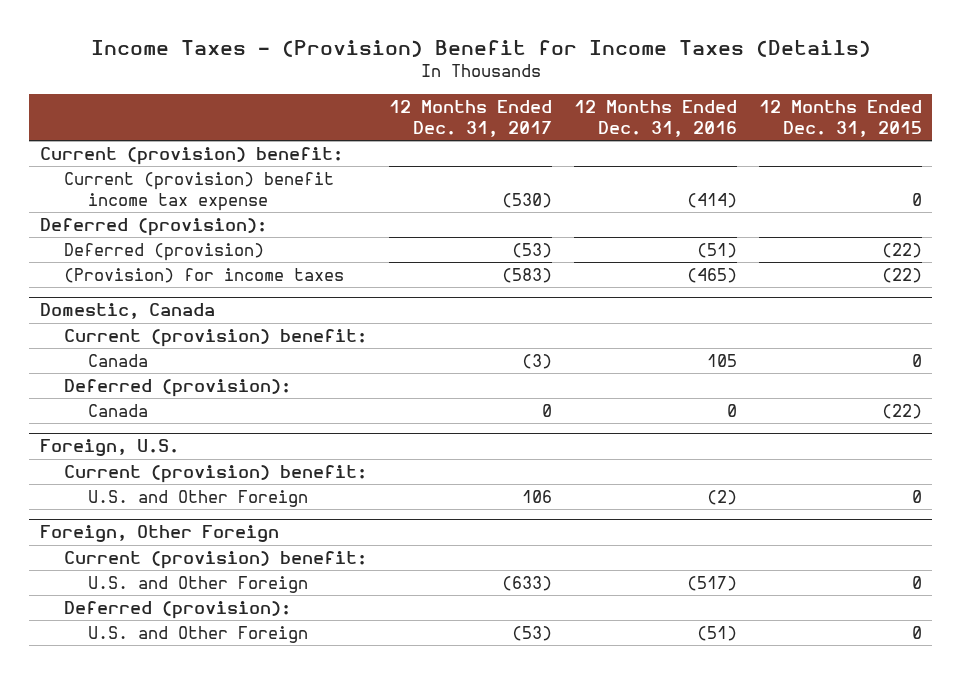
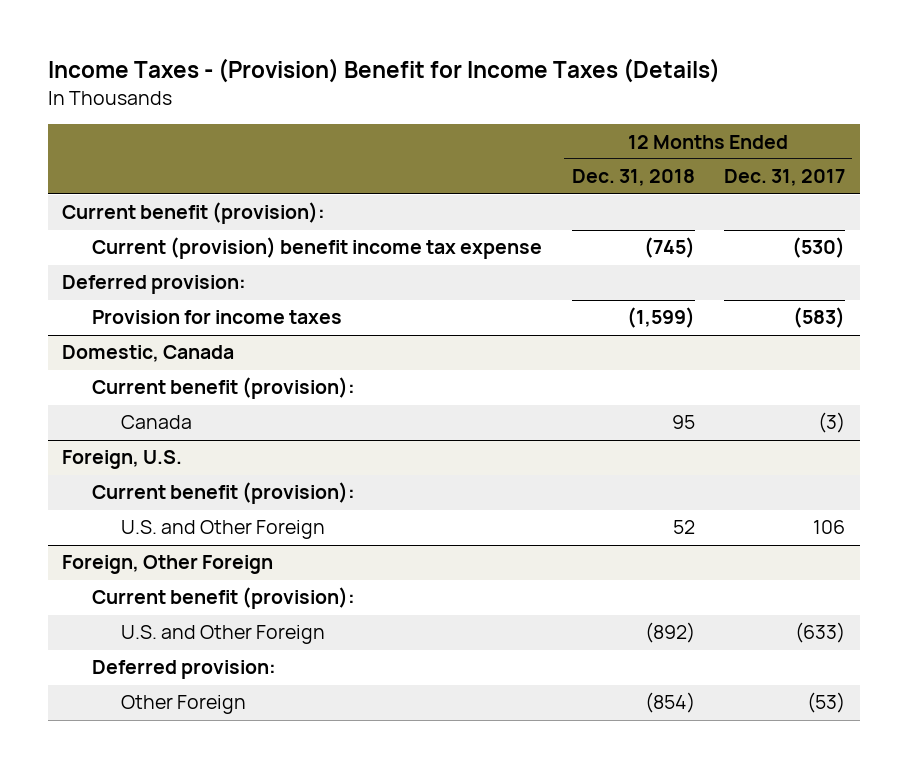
[573,100,737,137] 12 Months Ended Dec. 31, 2016 -> none
[758,100,922,137] 12 Months Ended Dec. 31, 2015 -> none
none -> [571,169,695,187] Dec. 31, 2018
[39,146,343,165] Current (provision) benefit: -> [62,202,326,225] Current benefit (provision):
[64,242,265,261] Deferred (provision) -> none
[39,217,267,236] Deferred (provision): -> [62,275,247,295] Deferred provision:
[64,267,345,283] (Provision) for income taxes -> [91,310,342,325] Provision for income taxes
[64,328,368,347] Current (provision) benefit: -> [91,377,355,400] Current benefit (provision):
[64,378,292,397] Deferred (provision): -> none
[88,403,149,417] Canada -> none
[64,464,368,483] Current (provision) benefit: -> [91,482,355,505] Current benefit (provision):
[64,550,368,569] Current (provision) benefit: -> [91,587,355,610] Current benefit (provision):
[64,600,292,619] Deferred (provision): -> [91,660,276,680] Deferred provision:
[88,625,309,643] U.S. and Other Foreign -> [121,695,247,715] Other Foreign

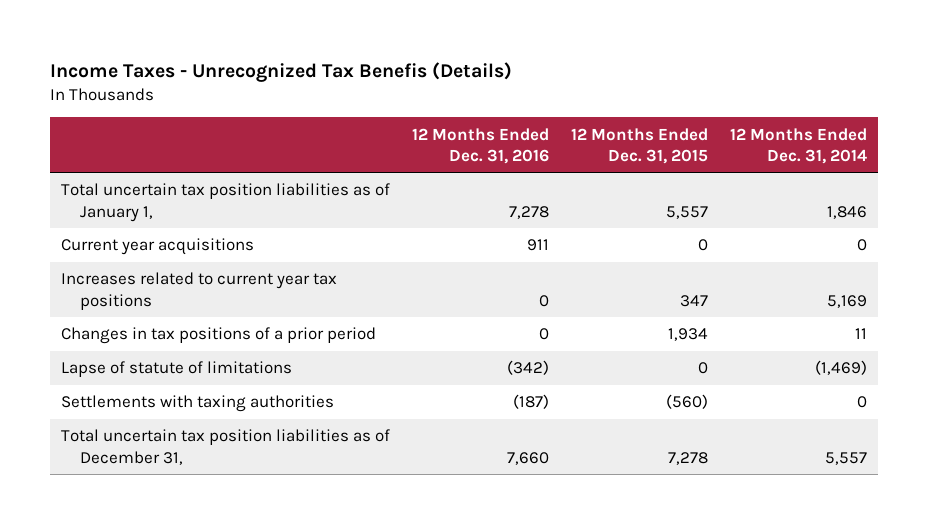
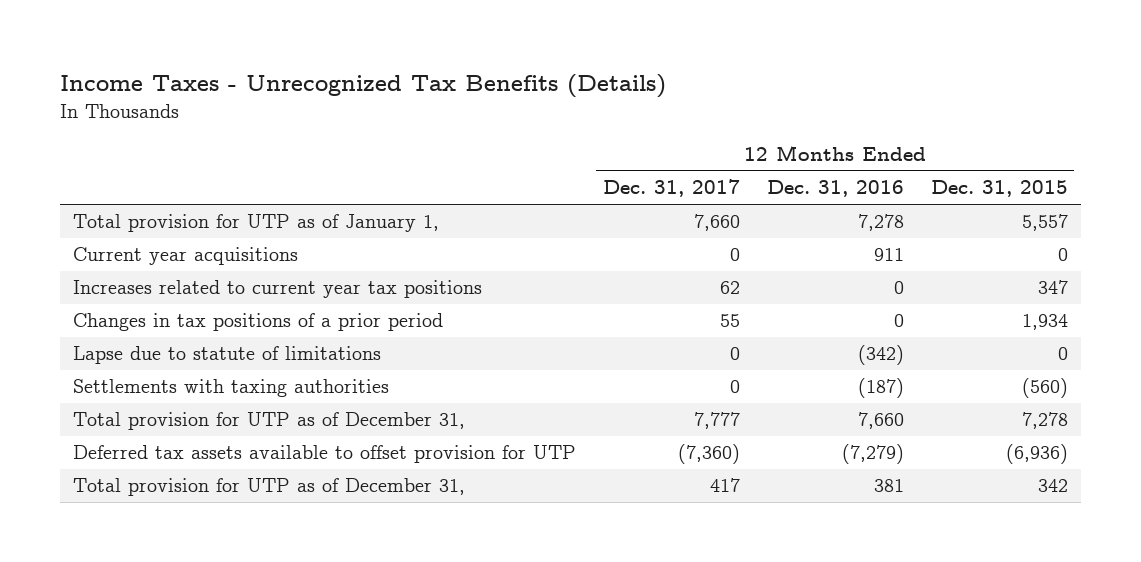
[50,61,513,82] Income Taxes - Unrecognized Tax Benefis (Details) -> [60,73,667,98] Income Taxes - Unrecognized Tax Benefits (Details)
[730,127,868,164] 12 Months Ended Dec. 31, 2014 -> none
none -> [603,179,741,198] Dec. 31, 2017
[61,183,391,222] Total uncertain tax position liabilities as of January 1, -> [73,214,440,233] Total provision for UTP as of January 1,
[61,361,293,378] Lapse of statute of limitations -> [73,346,382,365] Lapse due to statute of limitations
[61,429,391,465] Total uncertain tax position liabilities as of December 31, -> [73,412,466,431] Total provision for UTP as of December 31,
none -> [73,445,577,464] Deferred tax assets available to offset provision for UTP
none -> [73,478,466,497] Total provision for UTP as of December 31,

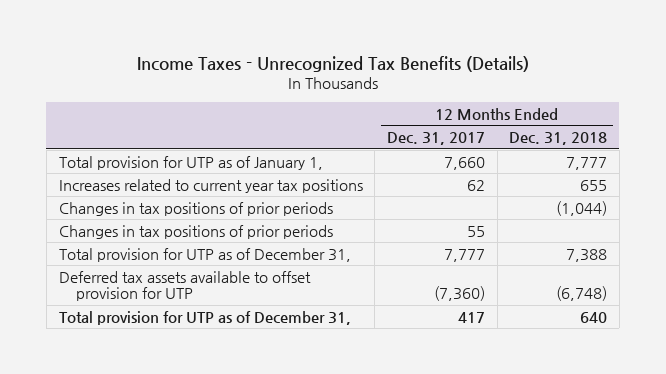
[766,180,904,198] Dec. 31, 2016 -> none
[930,180,1068,198] Dec. 31, 2015 -> none
none -> [509,132,608,146] Dec. 31, 2018
[73,247,299,266] Current year acquisitions -> none
[73,346,382,365] Lapse due to statute of limitations -> none
[73,379,390,398] Settlements with taxing authorities -> none
none -> [58,201,333,216] Changes in tax positions of prior periods
[73,313,444,332] Changes in tax positions of a prior period -> [58,224,333,239] Changes in tax positions of prior periods

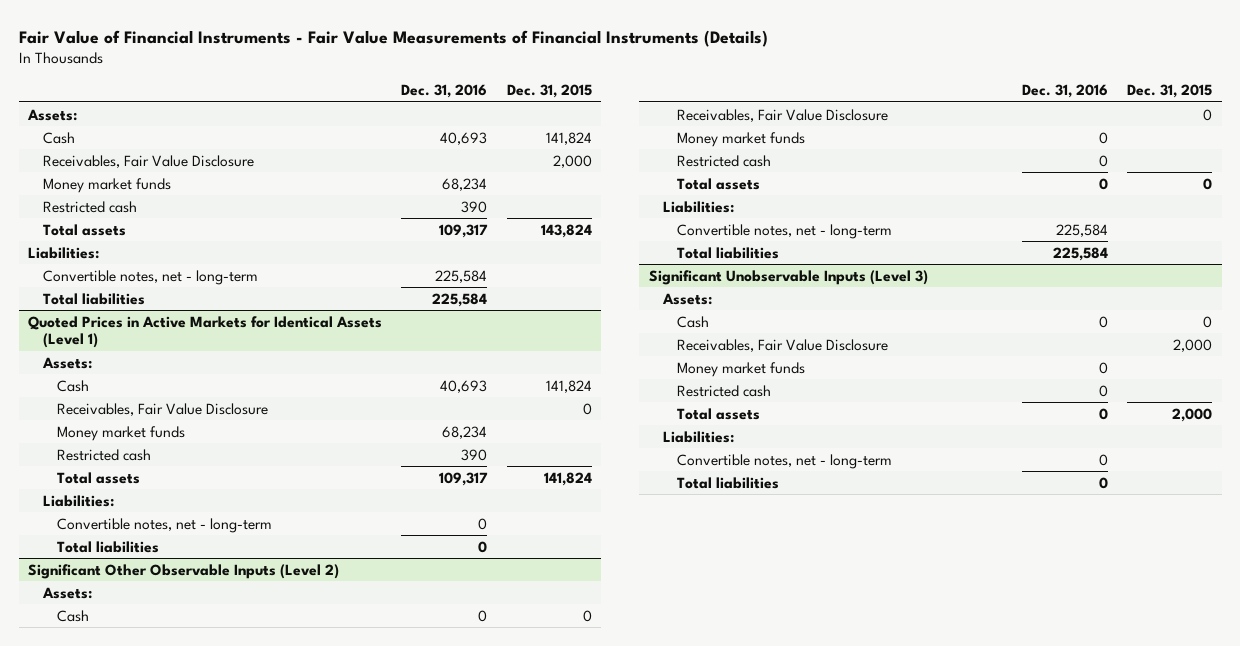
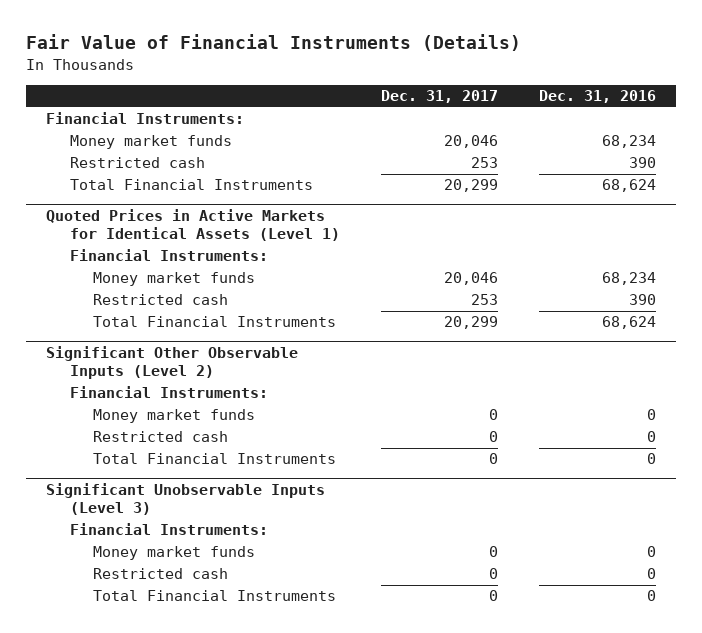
[18,29,768,47] Fair Value of Financial Instruments - Fair Value Measurements of Financial Instruments (Details) -> [25,34,521,52] Fair Value of Financial Instruments (Details)
[506,84,592,99] Dec. 31, 2015 -> none
none -> [380,90,498,104] Dec. 31, 2017
[42,131,75,144] Cash -> none
[42,154,254,168] Receivables, Fair Value Disclosure -> none
[27,108,78,121] Assets: -> [46,112,245,125] Financial Instruments:
[28,246,100,259] Liabilities: -> none
[42,269,258,285] Convertible notes, net - long-term -> none
[42,292,145,305] Total liabilities -> none
[42,223,126,236] Total assets -> [69,179,313,191] Total Financial Instruments
[439,223,489,238] 109,317 -> [601,179,656,193] 68,624
[56,379,89,392] Cash -> none
[56,402,268,416] Receivables, Fair Value Disclosure -> none
[41,356,92,369] Assets: -> [69,249,268,262] Financial Instruments:
[42,494,114,507] Liabilities: -> none
[56,517,272,533] Convertible notes, net - long-term -> none
[56,540,159,553] Total liabilities -> none
[56,471,140,484] Total assets -> [93,316,337,328] Total Financial Instruments
[439,471,489,486] 109,317 -> [601,316,656,330] 68,624
[56,609,89,622] Cash -> none
[677,108,889,122] Receivables, Fair Value Disclosure -> none
[41,586,92,599] Assets: -> [69,386,268,399] Financial Instruments:
[663,200,735,213] Liabilities: -> none
[677,223,893,239] Convertible notes, net - long-term -> none
[677,246,780,259] Total liabilities -> none
[677,177,761,190] Total assets -> [93,453,337,465] Total Financial Instruments
[677,315,710,328] Cash -> none
[677,338,889,352] Receivables, Fair Value Disclosure -> none
[662,292,713,305] Assets: -> [69,523,268,536] Financial Instruments:
[663,430,735,443] Liabilities: -> none
[677,453,893,469] Convertible notes, net - long-term -> none
[677,476,780,489] Total liabilities -> none
[677,407,761,420] Total assets -> [93,590,337,602] Total Financial Instruments

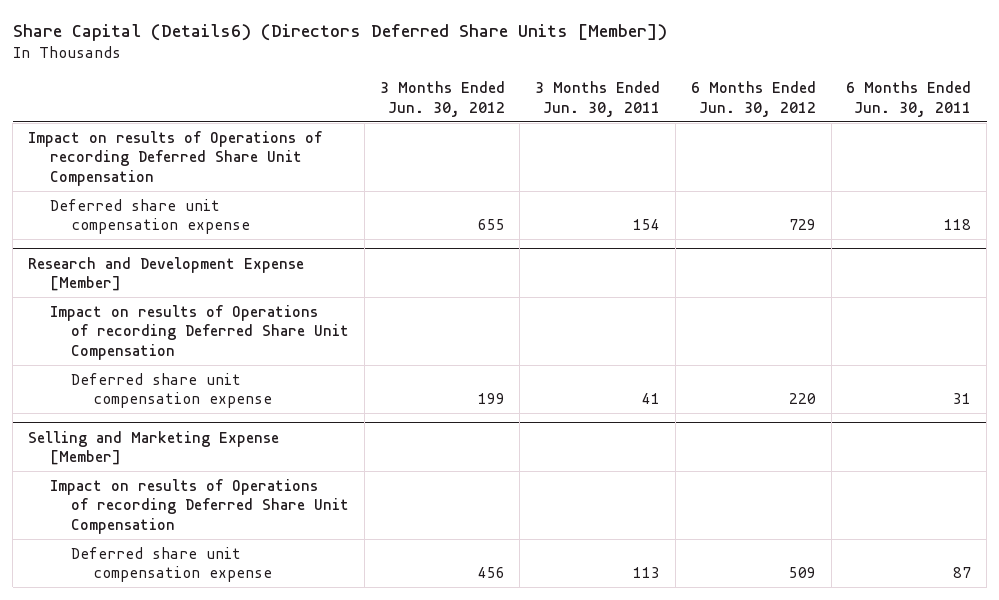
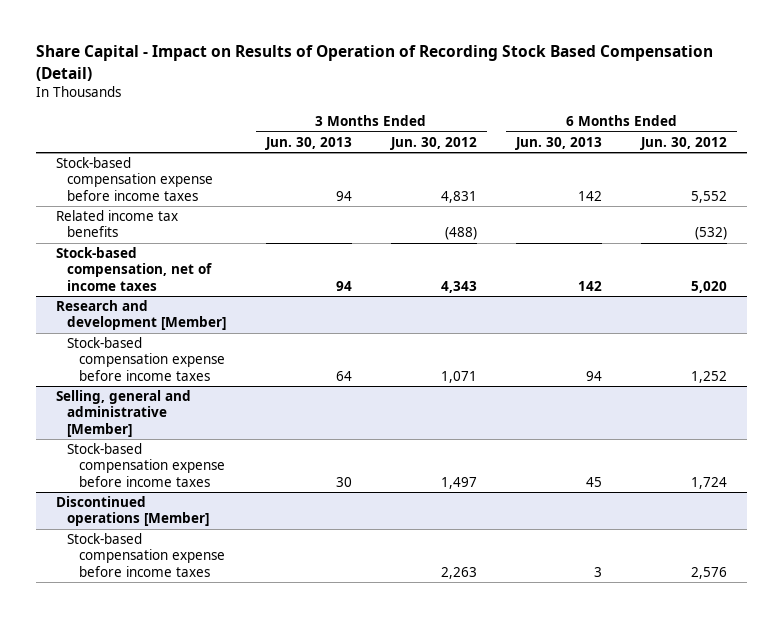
[12,23,667,41] Share Capital (Details6) (Directors Deferred Share Units [Member]) -> [36,45,714,81] Share Capital - Impact on Results of Operation of Recording Stock Based Compensation (Detail)
[535,81,661,117] 3 Months Ended Jun. 30, 2011 -> none
[846,81,972,117] 6 Months Ended Jun. 30, 2011 -> none
none -> [264,136,352,150] Jun. 30, 2013
none -> [514,136,602,150] Jun. 30, 2013
[28,130,323,186] Impact on results of Operations of recording Deferred Share Unit Compensation -> none
[49,304,350,360] Impact on results of Operations of recording Deferred Share Unit Compensation -> none
[28,430,280,466] Selling and Marketing Expense [Member] -> none
[49,478,350,534] Impact on results of Operations of recording Deferred Share Unit Compensation -> none
[49,198,251,235] Deferred share unit compensation expense -> [55,157,214,201] Stock-based compensation expense before income taxes
[477,219,505,231] 655 -> [440,190,477,203] 4,831
[788,219,816,231] 729 -> [691,190,728,203] 5,552
none -> [55,210,178,238] Related income tax benefits
none -> [55,247,213,291] Stock-based compensation, net of income taxes
[28,256,305,292] Research and Development Expense [Member] -> [55,300,227,331] Research and development [Member]
[71,372,272,409] Deferred share unit compensation expense -> [67,337,225,381] Stock-based compensation expense before income taxes
[477,393,505,405] 199 -> [440,370,477,383] 1,071
[788,393,816,405] 220 -> [691,370,728,383] 1,252
none -> [55,390,191,437] Selling, general and administrative [Member]
[71,546,272,583] Deferred share unit compensation expense -> [67,443,225,487] Stock-based compensation expense before income taxes
[477,567,505,579] 456 -> [440,476,477,489] 1,497
[788,567,816,579] 509 -> [691,476,728,489] 1,724
none -> [55,496,210,527] Discontinued operations [Member]
none -> [67,533,225,577] Stock-based compensation expense before income taxes

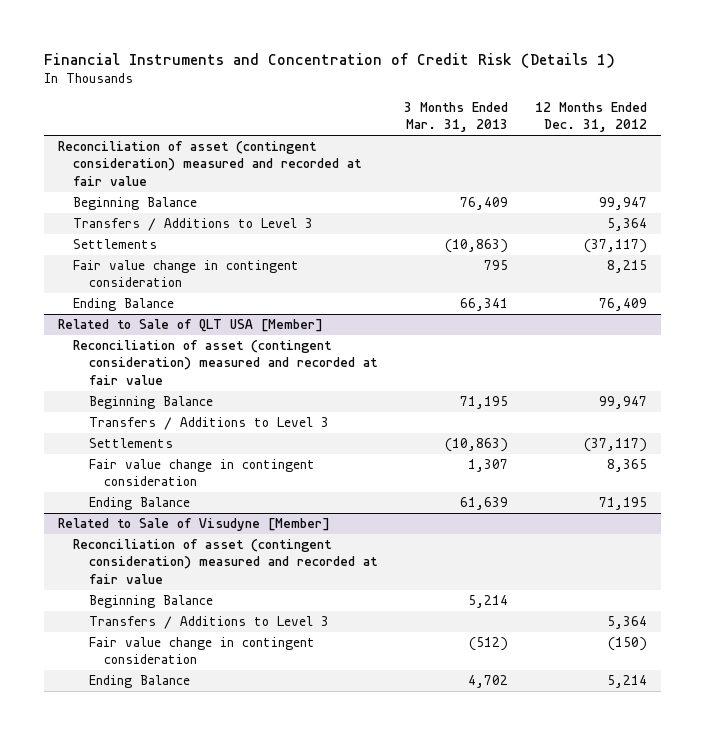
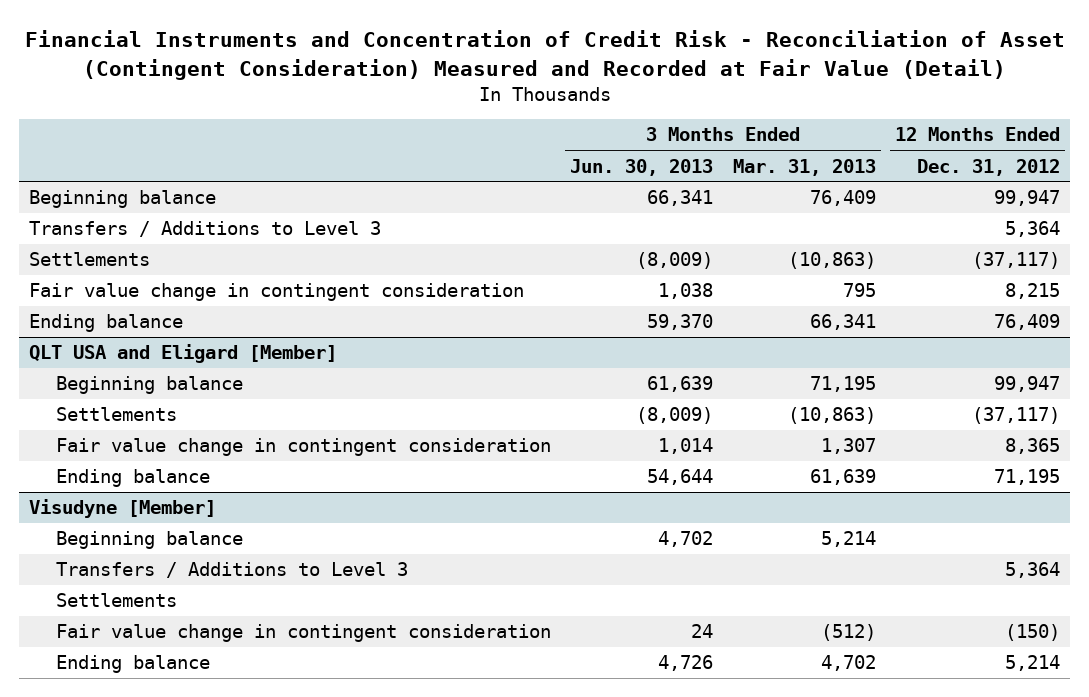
[44,53,616,69] Financial Instruments and Concentration of Credit Risk (Details 1) -> [24,30,1065,80] Financial Instruments and Concentration of Credit Risk - Reconciliation of Asset (Contingent Consideration) Measured and Recorded at Fair Value (Detail)
none -> [570,158,714,176] Jun. 30, 2013
[57,141,363,186] Reconciliation of asset (contingent consideration) measured and recorded at fair value -> none
[73,197,198,211] Beginning Balance -> [28,190,216,209] Beginning balance
[57,319,323,333] Related to Sale of QLT USA [Member] -> none
[73,340,378,385] Reconciliation of asset (contingent consideration) measured and recorded at fair value -> none
[88,417,329,431] Transfers / Additions to Level 3 -> none
[73,298,175,312] Ending Balance -> [28,314,183,333] Ending balance
none -> [28,344,337,364] QLT USA and Eligard [Member]
[88,396,213,410] Beginning Balance -> [55,376,243,395] Beginning balance
[57,518,330,532] Related to Sale of Visudyne [Member] -> none
[73,539,378,584] Reconciliation of asset (contingent consideration) measured and recorded at fair value -> none
[88,497,190,511] Ending Balance -> [55,469,210,488] Ending balance
none -> [28,499,216,519] Visudyne [Member]
[88,595,213,609] Beginning Balance -> [55,531,243,550] Beginning balance
none -> [55,593,177,608] Settlements
[88,675,190,689] Ending Balance -> [55,655,210,674] Ending balance

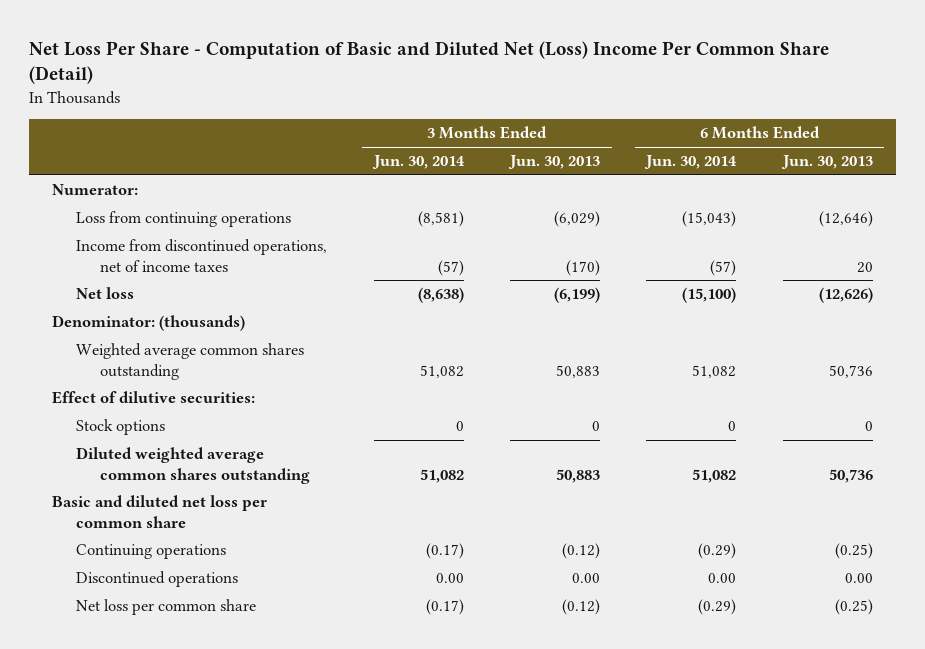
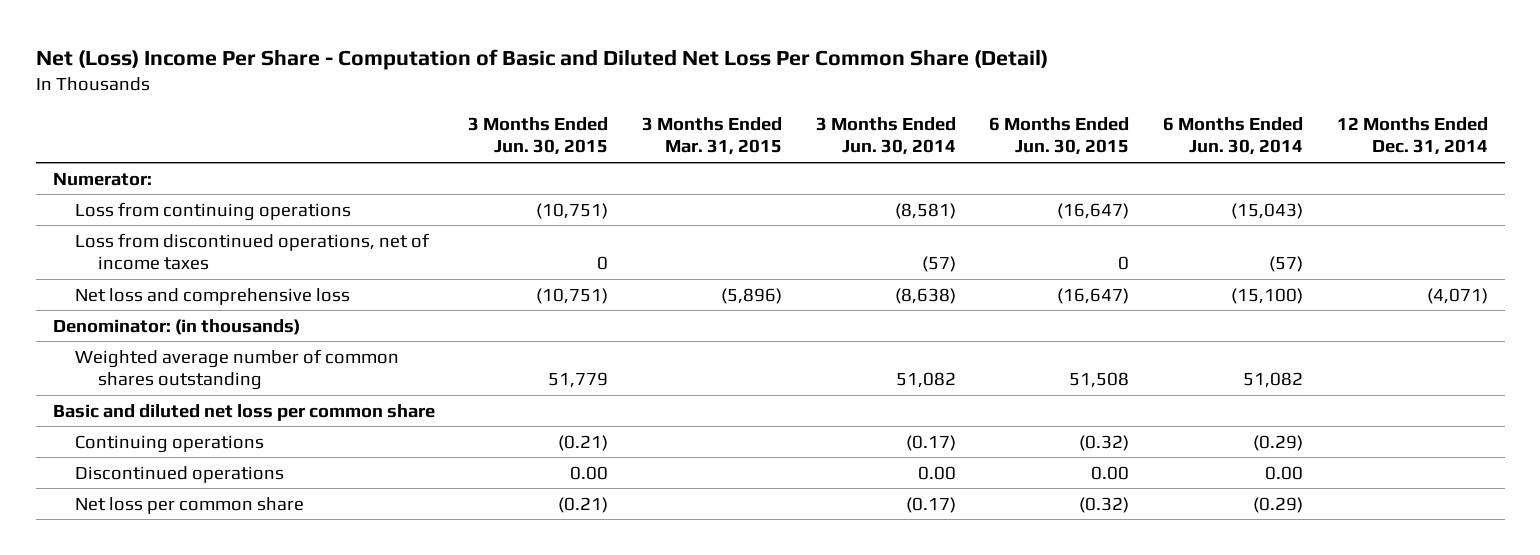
[28,40,829,85] Net Loss Per Share - Computation of Basic and Diluted Net (Loss) Income Per Common Share (Detail) -> [35,48,1048,70] Net (Loss) Income Per Share - Computation of Basic and Diluted Net Loss Per Common Share (Detail)
[507,155,600,170] Jun. 30, 2013 -> none
[780,155,873,170] Jun. 30, 2013 -> none
none -> [468,117,609,156] 3 Months Ended Jun. 30, 2015
none -> [641,117,782,156] 3 Months Ended Mar. 31, 2015
none -> [989,117,1130,156] 6 Months Ended Jun. 30, 2015
none -> [1336,117,1488,156] 12 Months Ended Dec. 31, 2014
[52,391,256,405] Effect of dilutive securities: -> none
[76,419,166,436] Stock options -> none
[76,447,311,484] Diluted weighted average common shares outstanding -> none
[76,239,328,272] Income from discontinued operations, net of income taxes -> [75,232,431,270] Loss from discontinued operations, net of income taxes
[76,287,135,300] Net loss -> [75,287,351,305] Net loss and comprehensive loss
[52,315,246,332] Denominator: (thousands) -> [52,318,300,335] Denominator: (in thousands)
[76,343,305,380] Weighted average common shares outstanding -> [75,348,400,390] Weighted average number of common shares outstanding

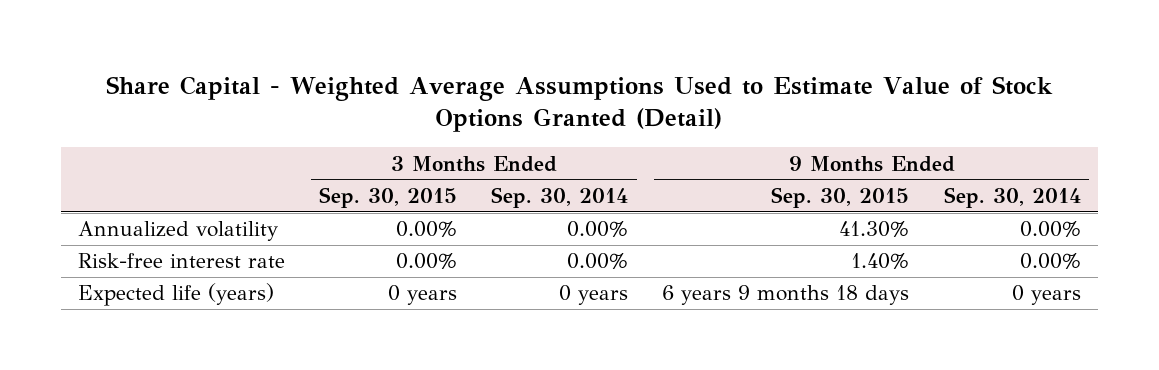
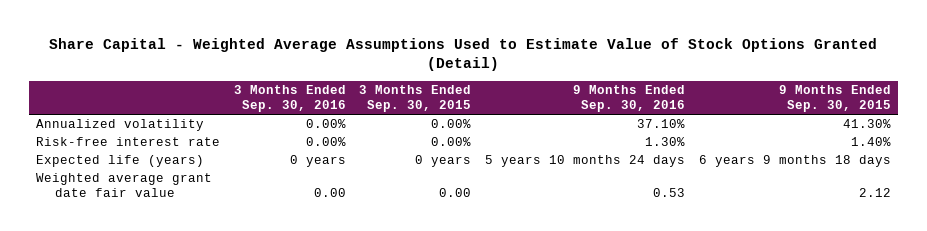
[491,187,629,209] Sep. 30, 2014 -> none
[943,187,1081,209] Sep. 30, 2014 -> none
none -> [233,85,346,113] 3 Months Ended Sep. 30, 2016
none -> [573,85,686,113] 9 Months Ended Sep. 30, 2016
none -> [36,173,213,198] Weighted average grant date fair value

